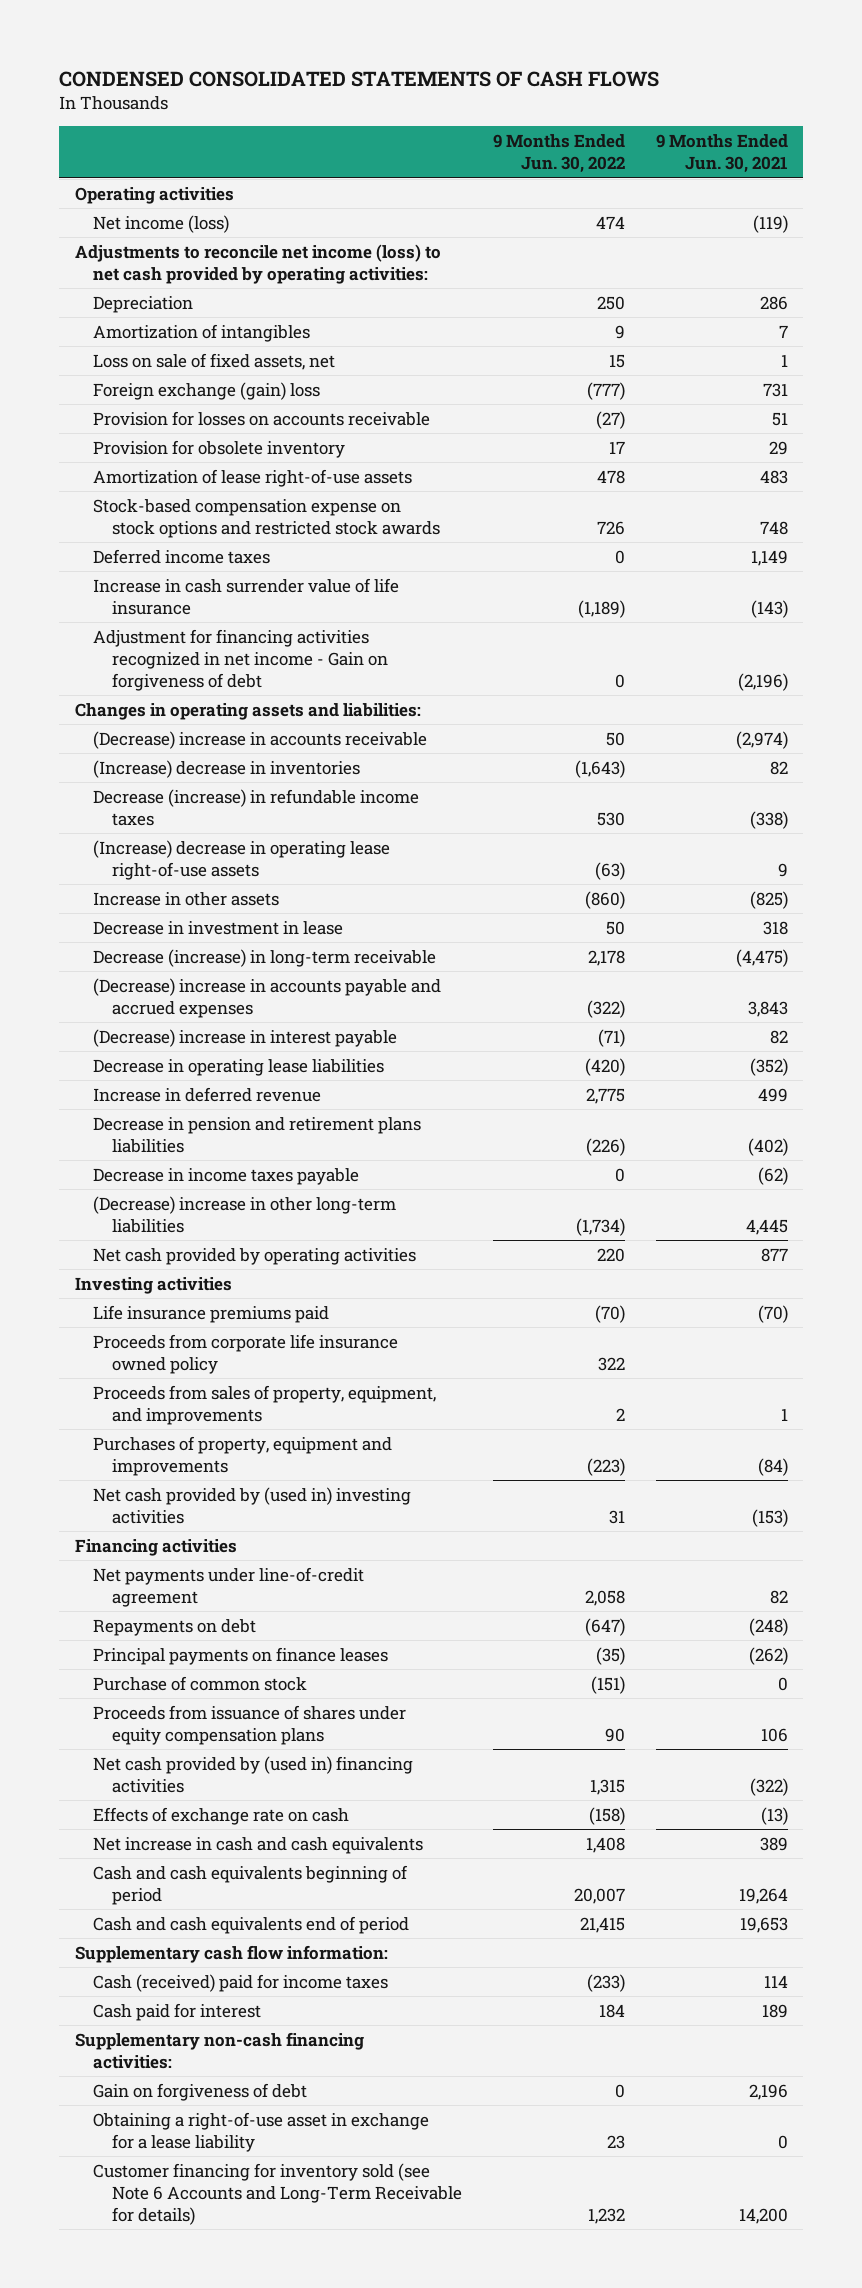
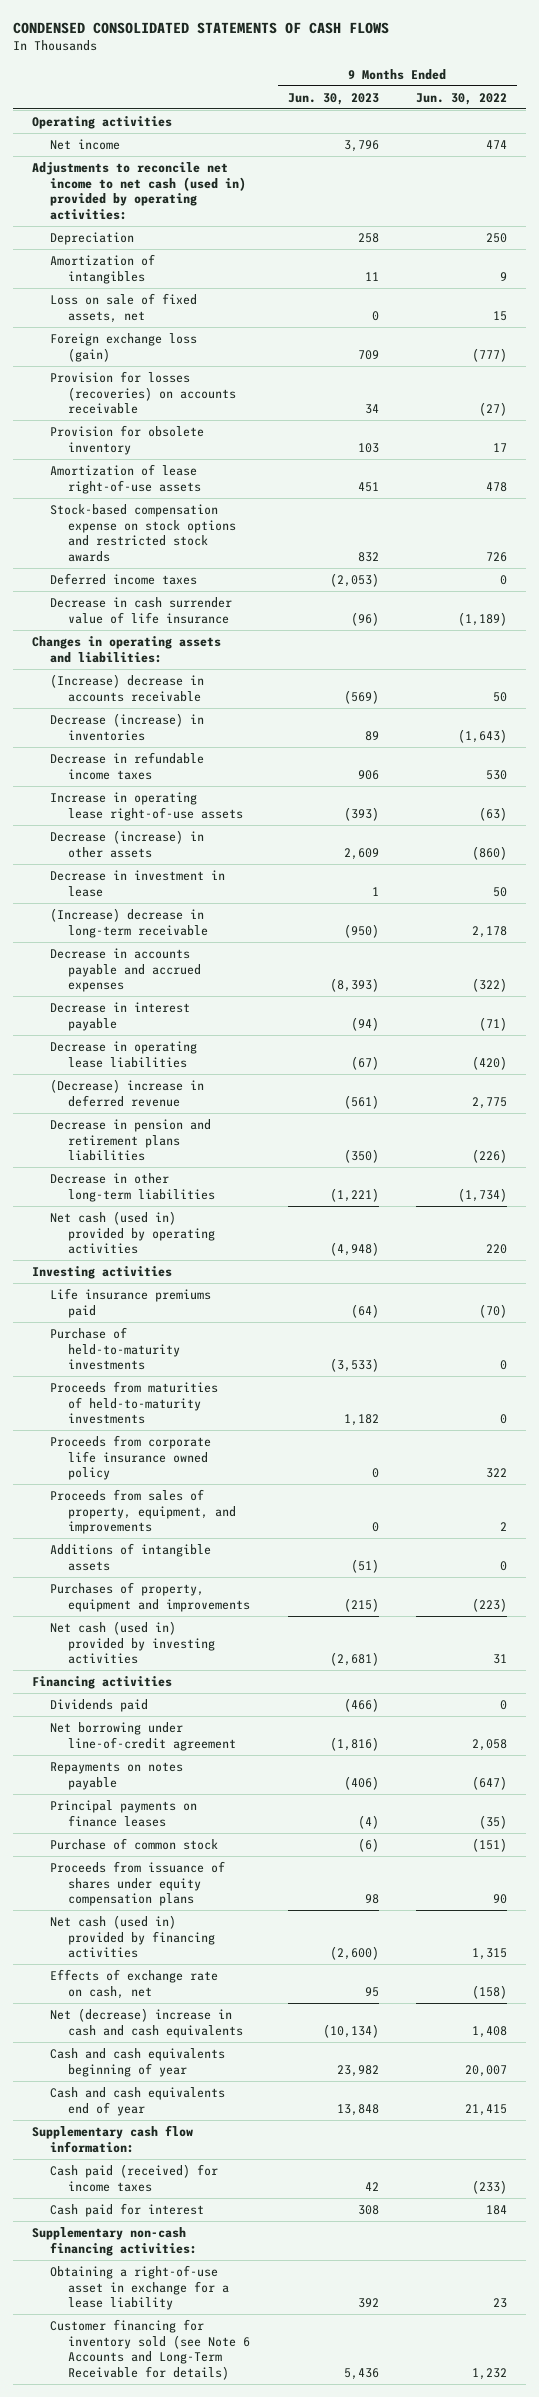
[655,134,788,174] 9 Months Ended Jun. 30, 2021 -> none
none -> [287,92,379,105] Jun. 30, 2023
[93,214,230,233] Net income (loss) -> [49,138,120,150] Net income
[74,243,441,284] Adjustments to reconcile net income (loss) to net cash provided by operating activities: -> [31,161,246,220] Adjustments to reconcile net income to net cash (used in) provided by operating activities:
[93,381,321,400] Foreign exchange (gain) loss -> [49,332,197,362] Foreign exchange loss (gain)
[93,410,431,426] Provision for losses on accounts receivable -> [49,370,237,415] Provision for losses (recoveries) on accounts receivable
[93,628,389,691] Adjustment for financing activities recognized in net income - Gain on forgiveness of debt -> none
[93,577,400,615] Increase in cash surrender value of life insurance -> [49,596,232,624] Decrease in cash surrender value of life insurance
[93,730,428,749] (Decrease) increase in accounts receivable -> [49,673,204,702] (Increase) decrease in accounts receivable
[93,759,361,778] (Increase) decrease in inventories -> [49,712,204,741] Decrease (increase) in inventories
[93,788,420,826] Decrease (increase) in refundable income taxes -> [49,751,204,780] Decrease in refundable income taxes
[93,839,391,880] (Increase) decrease in operating lease right-of-use assets -> [49,791,244,821] Increase in operating lease right-of-use assets
[93,891,280,906] Increase in other assets -> [49,829,204,858] Decrease (increase) in other assets
[93,948,437,967] Decrease (increase) in long-term receivable -> [49,907,209,938] (Increase) decrease in long-term receivable
[93,977,442,1018] (Decrease) increase in accounts payable and accrued expenses -> [49,947,202,993] Decrease in accounts payable and accrued expenses
[93,1028,398,1047] (Decrease) increase in interest payable -> [49,1001,190,1031] Decrease in interest payable
[93,1086,322,1102] Increase in deferred revenue -> [49,1078,204,1107] (Decrease) increase in deferred revenue
[93,1167,360,1185] Decrease in income taxes payable -> none
[93,1195,397,1233] (Decrease) increase in other long-term liabilities -> [49,1172,216,1202] Decrease in other long-term liabilities
[93,1247,417,1265] Net cash provided by operating activities -> [49,1210,216,1255] Net cash (used in) provided by operating activities
none -> [49,1326,181,1371] Purchase of held-to-maturity investments
none -> [49,1380,218,1425] Proceeds from maturities of held-to-maturity investments
none -> [49,1542,211,1571] Additions of intangible assets
[93,1486,412,1524] Net cash provided by (used in) investing activities -> [49,1620,216,1665] Net cash (used in) provided by investing activities
none -> [49,1698,148,1712] Dividends paid
[93,1566,365,1607] Net payments under line-of-credit agreement -> [49,1721,237,1751] Net borrowing under line-of-credit agreement
[93,1618,257,1636] Repayments on debt -> [49,1761,183,1790] Repayments on notes payable
[93,1755,414,1793] Net cash provided by (used in) financing activities -> [49,1914,216,1959] Net cash (used in) provided by financing activities
[93,1806,350,1825] Effects of exchange rate on cash -> [49,1968,218,1999] Effects of exchange rate on cash, net
[93,1836,424,1854] Net increase in cash and cash equivalents -> [49,2007,244,2038] Net (decrease) increase in cash and cash equivalents
[93,1864,409,1905] Cash and cash equivalents beginning of period -> [49,2047,225,2077] Cash and cash equivalents beginning of year
[93,1915,410,1934] Cash and cash equivalents end of period -> [49,2086,225,2116] Cash and cash equivalents end of year
[93,1973,389,1992] Cash (received) paid for income taxes -> [49,2163,218,2192] Cash paid (received) for income taxes
[93,2082,308,2101] Gain on forgiveness of debt -> none

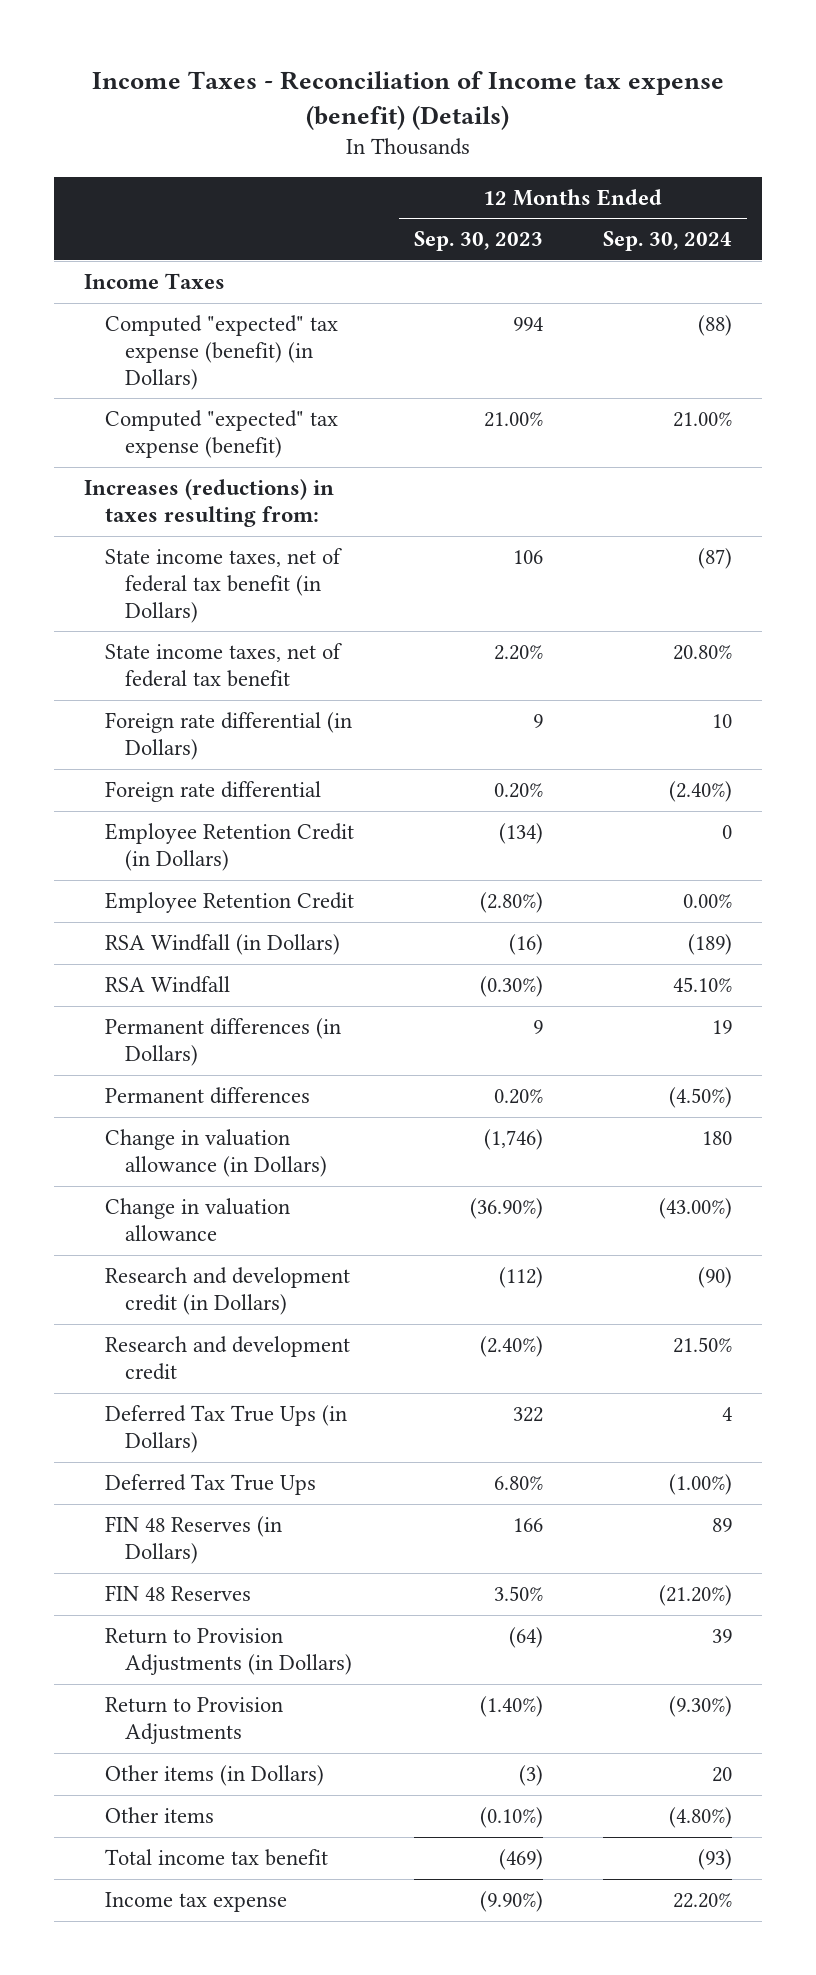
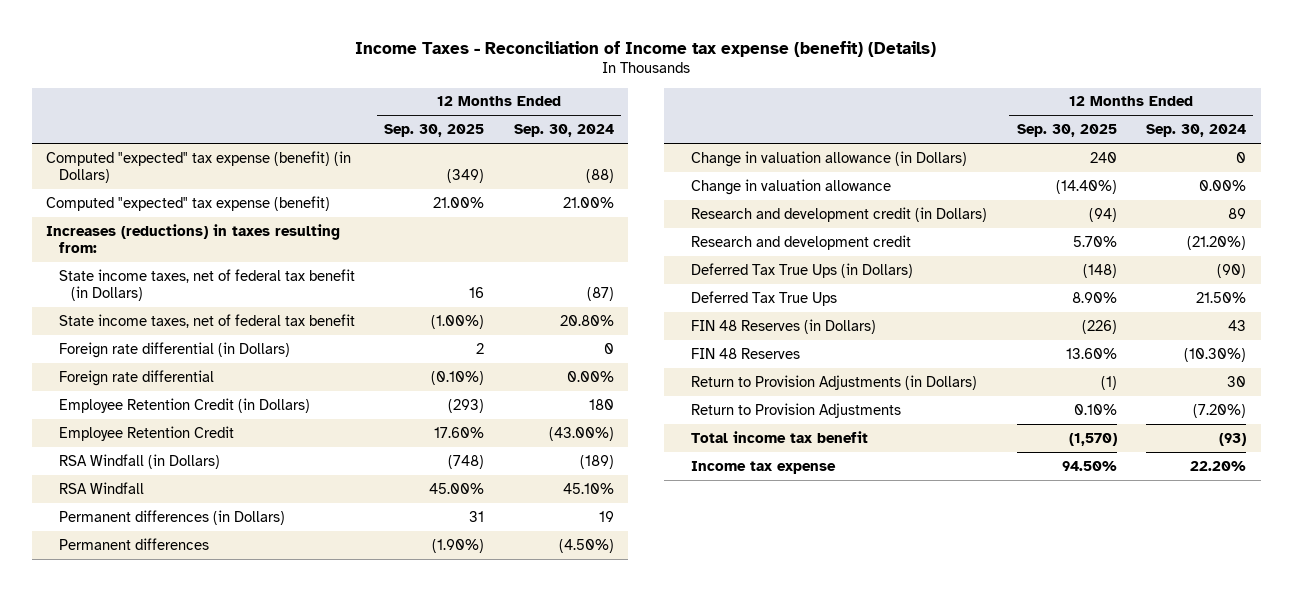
[413,231,543,252] Sep. 30, 2023 -> none
none -> [384,124,485,138] Sep. 30, 2025
[84,273,226,290] Income Taxes -> none
[712,714,733,729] 10 -> [603,342,614,354] 0
[669,781,733,803] (2.40%) -> [566,370,614,382] 0.00%
[722,825,733,840] 0 -> [588,398,614,410] 180
[683,894,733,909] 0.00% -> [548,426,614,441] (43.00%)
[104,1765,324,1787] Other items (in Dollars) -> none
[104,1807,214,1824] Other items -> none
[702,1131,733,1146] 180 -> [1235,151,1246,163] 0
[659,1198,733,1220] (43.00%) -> [1198,179,1246,191] 0.00%
[698,1267,733,1289] (90) -> [1227,207,1246,219] 89
[673,1337,733,1354] 21.50% -> [1186,235,1246,250] (21.20%)
[722,1407,733,1422] 4 -> [1216,263,1246,278] (90)
[669,1474,733,1496] (1.00%) -> [1195,291,1246,303] 21.50%
[712,1518,733,1533] 89 -> [1227,319,1246,331] 43
[659,1585,733,1607] (21.20%) -> [1183,347,1246,362] (10.30%)
[712,1629,733,1644] 39 -> [1226,375,1246,387] 30
[669,1696,733,1718] (9.30%) -> [1192,403,1246,418] (7.20%)

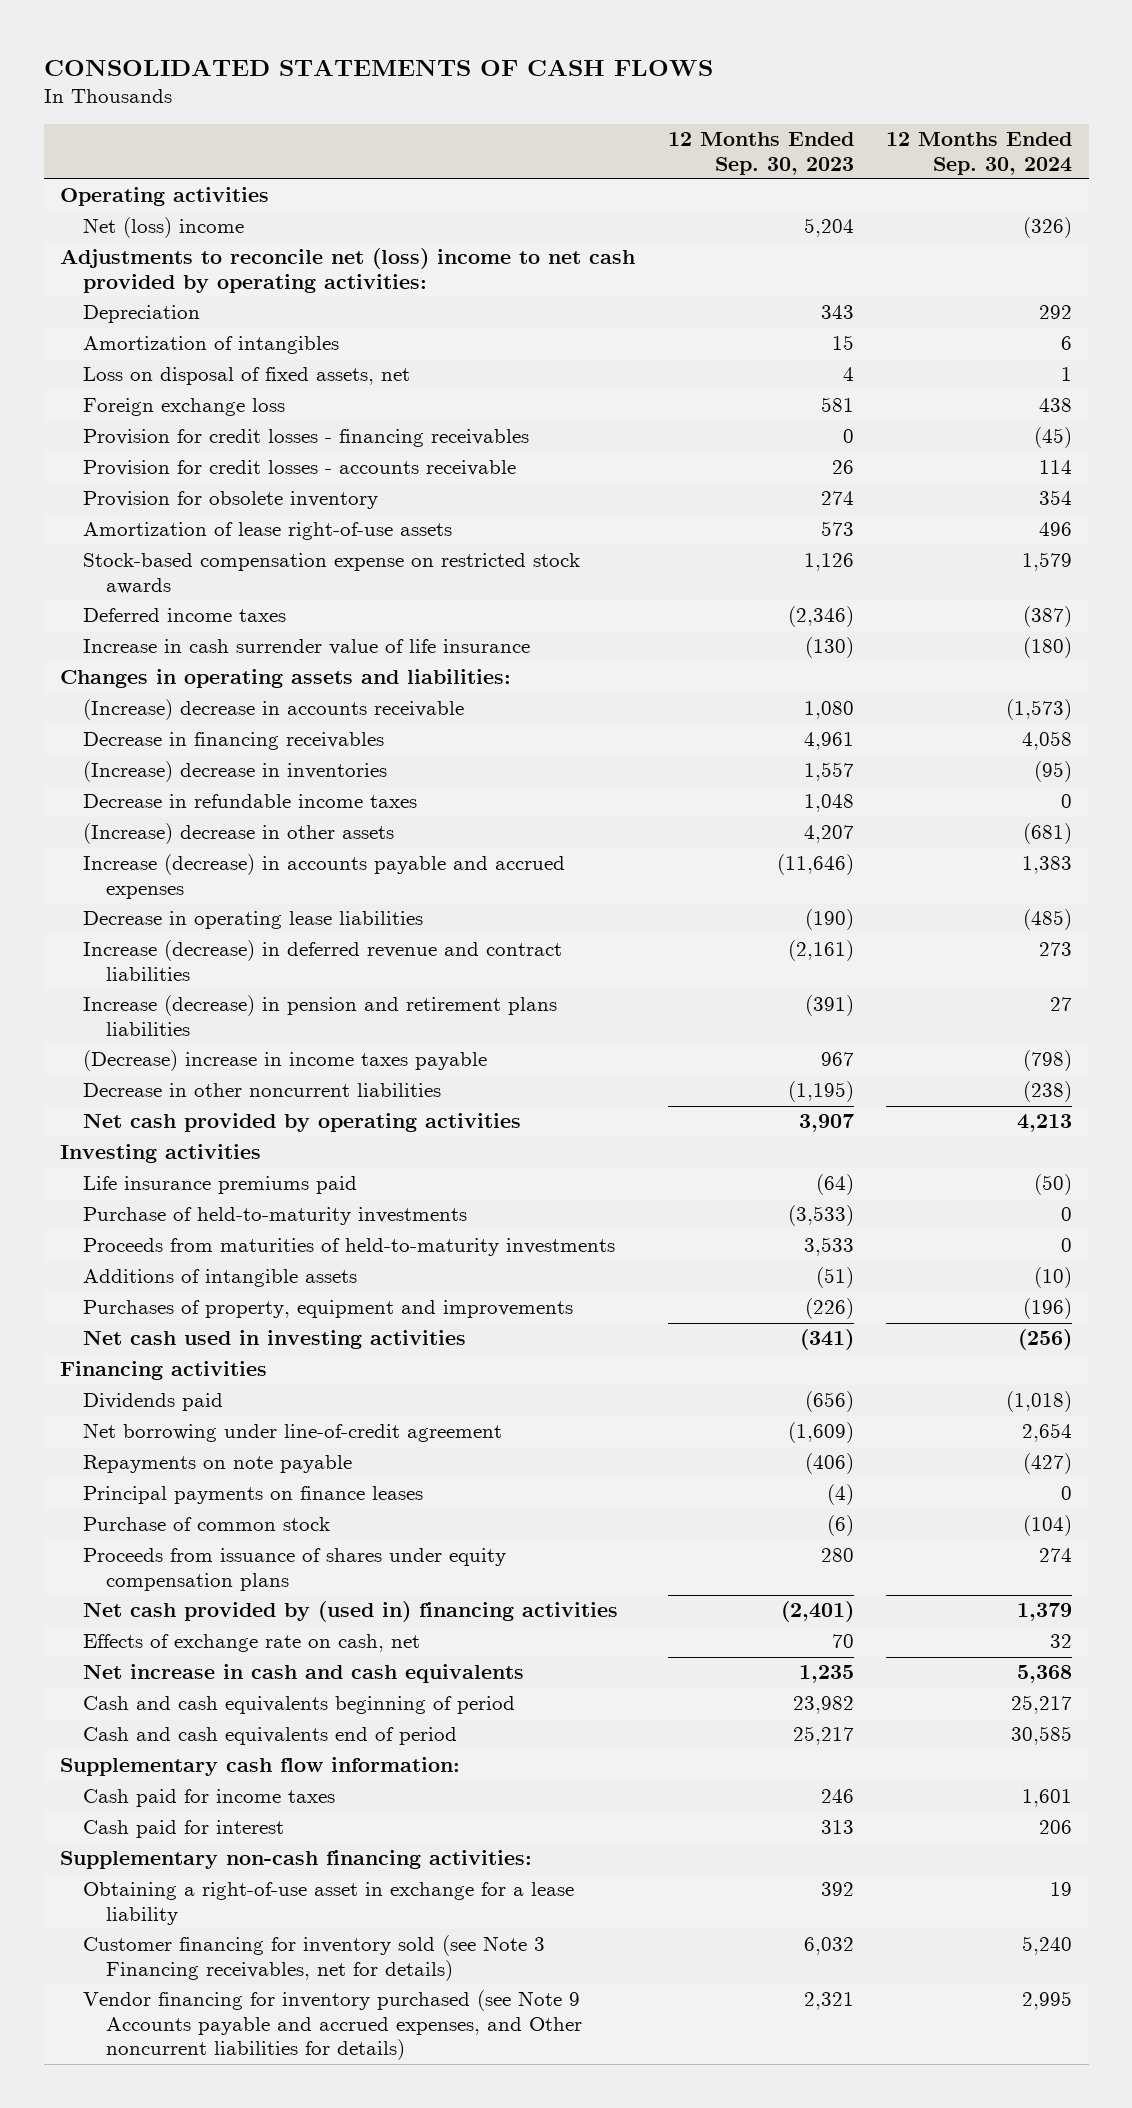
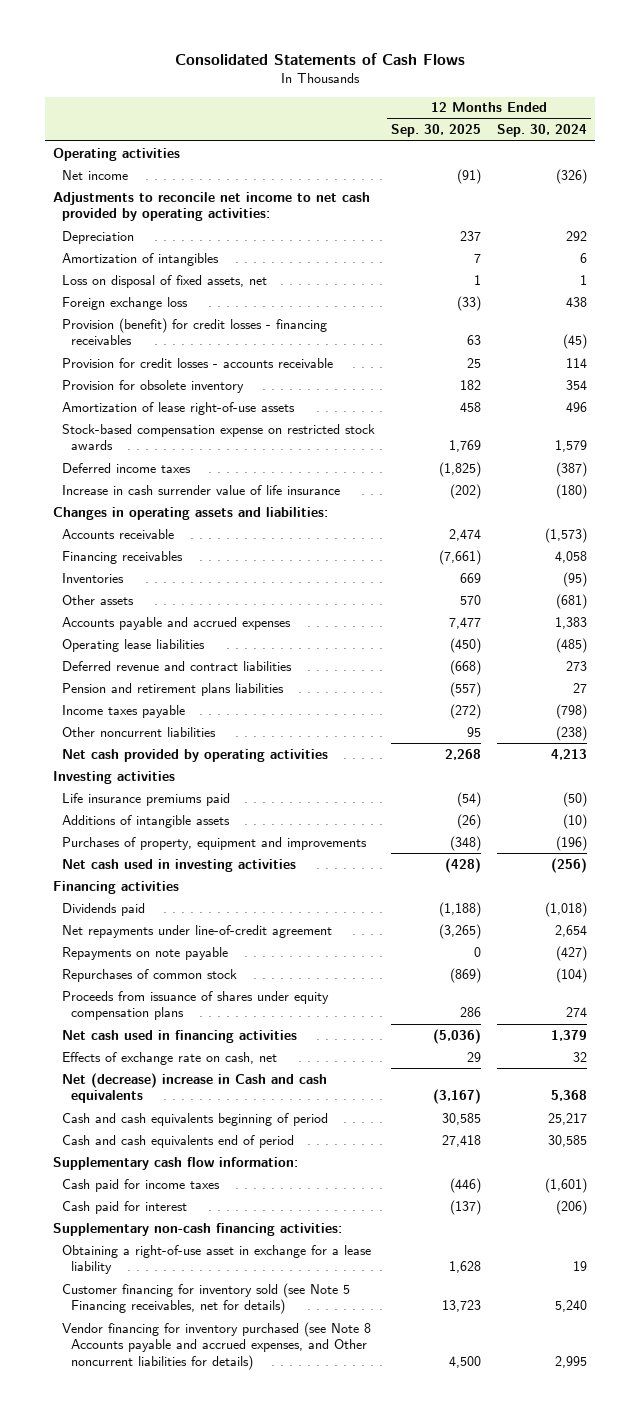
[43,58,713,76] CONSOLIDATED STATEMENTS OF CASH FLOWS -> [174,53,465,66] Consolidated Statements of Cash Flows
[667,132,854,175] 12 Months Ended Sep. 30, 2023 -> none
none -> [390,124,481,138] Sep. 30, 2025
[83,217,245,239] Net (loss) income -> [62,169,129,180] Net income
[60,248,636,293] Adjustments to reconcile net (loss) income to net cash provided by operating activities: -> [52,191,370,222] Adjustments to reconcile net income to net cash provided by operating activities:
[83,429,530,448] Provision for credit losses - financing receivables -> [62,317,328,346] Provision (benefit) for credit losses - financing receivables
[83,794,418,809] Decrease in refundable income taxes -> none
[83,699,465,721] (Increase) decrease in accounts receivable -> [62,528,175,539] Accounts receivable
[83,732,385,751] Decrease in financing receivables -> [62,550,184,564] Financing receivables
[83,761,388,783] (Increase) decrease in inventories -> [62,572,125,583] Inventories
[83,823,395,845] (Increase) decrease in other assets -> [62,594,135,605] Other assets
[83,854,566,899] Increase (decrease) in accounts payable and accrued expenses -> [62,616,292,630] Accounts payable and accrued expenses
[83,911,424,930] Decrease in operating lease liabilities -> [62,638,206,652] Operating lease liabilities
[83,940,563,981] Increase (decrease) in deferred revenue and contract liabilities -> [62,660,293,671] Deferred revenue and contract liabilities
[83,995,558,1036] Increase (decrease) in pension and retirement plans liabilities -> [62,682,285,696] Pension and retirement plans liabilities
[83,1050,488,1072] (Decrease) increase in income taxes payable -> [62,704,186,718] Income taxes payable
[83,1083,442,1098] Decrease in other noncurrent liabilities -> [62,726,217,737] Other noncurrent liabilities
[83,1207,468,1226] Purchase of held-to-maturity investments -> none
[83,1238,616,1257] Proceeds from maturities of held-to-maturity investments -> none
[83,1423,503,1443] Net borrowing under line-of-credit agreement -> [62,924,333,938] Net repayments under line-of-credit agreement
[83,1486,424,1505] Principal payments on finance leases -> none
[83,1517,331,1532] Purchase of common stock -> [62,968,238,982] Repurchases of common stock
[83,1601,619,1623] Net cash provided by (used in) financing activities -> [62,1029,298,1043] Net cash used in financing activities
[83,1664,525,1684] Net increase in cash and cash equivalents -> [62,1072,328,1104] Net (decrease) increase in Cash and cash equivalents
[1022,1789,1073,1808] 1,601 -> [544,1177,587,1193] (1,601)
[1039,1820,1073,1835] 206 -> [555,1199,587,1215] (206)
[83,1935,546,1981] Customer financing for inventory sold (see Note 3 Financing receivables, net for details) -> [62,1282,351,1315] Customer financing for inventory sold (see Note 5 Financing receivables, net for details)
[83,1990,583,2061] Vendor financing for inventory purchased (see Note 9 Accounts payable and accrued expenses, and Other noncurrent liabilities for details) -> [62,1321,372,1370] Vendor financing for inventory purchased (see Note 8 Accounts payable and accrued expenses, and Other noncurrent liabilities for details)

